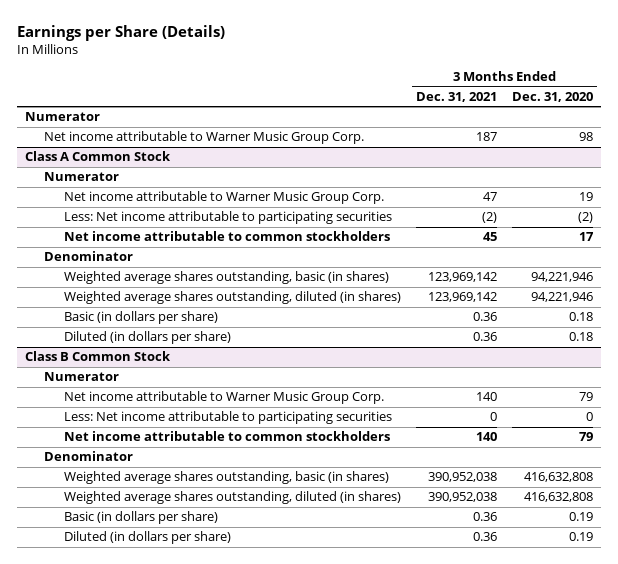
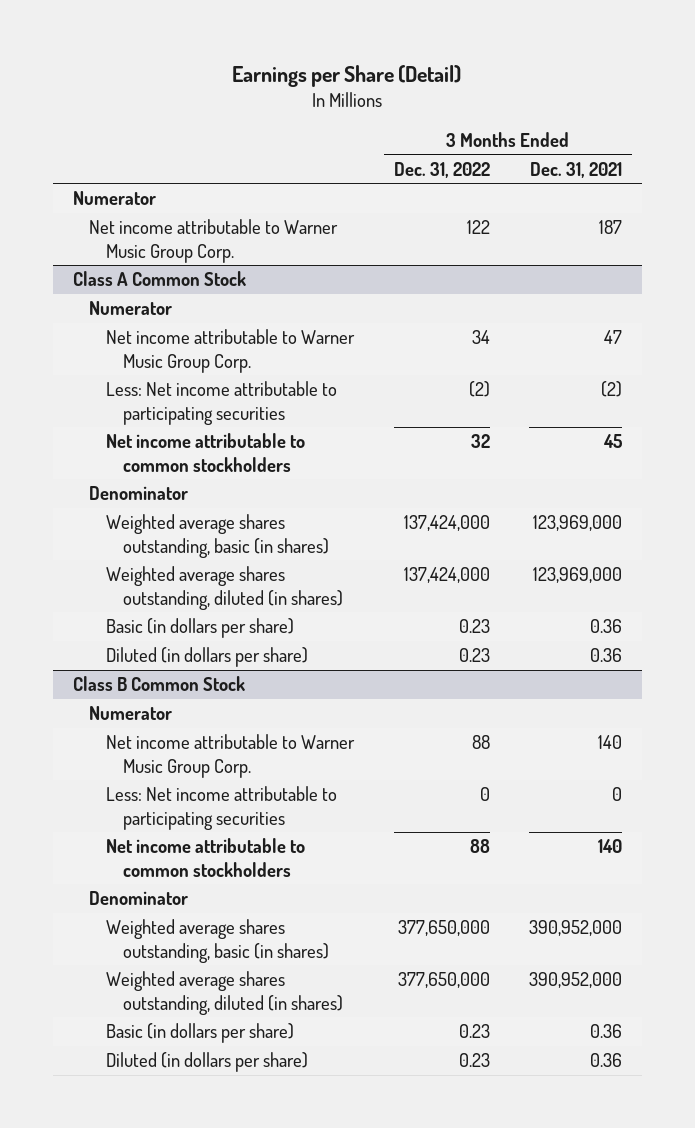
[17,24,226,41] Earnings per Share (Details) -> [232,64,462,87] Earnings per Share (Detail)
[512,91,594,102] Dec. 31, 2020 -> none
none -> [393,161,490,178] Dec. 31, 2022
[427,272,497,283] 123,969,142 -> [533,515,623,532] 123,969,000
[427,292,497,303] 123,969,142 -> [533,567,623,584] 123,969,000
[427,472,497,483] 390,952,038 -> [529,920,623,937] 390,952,000
[427,492,497,503] 390,952,038 -> [529,972,623,989] 390,952,000

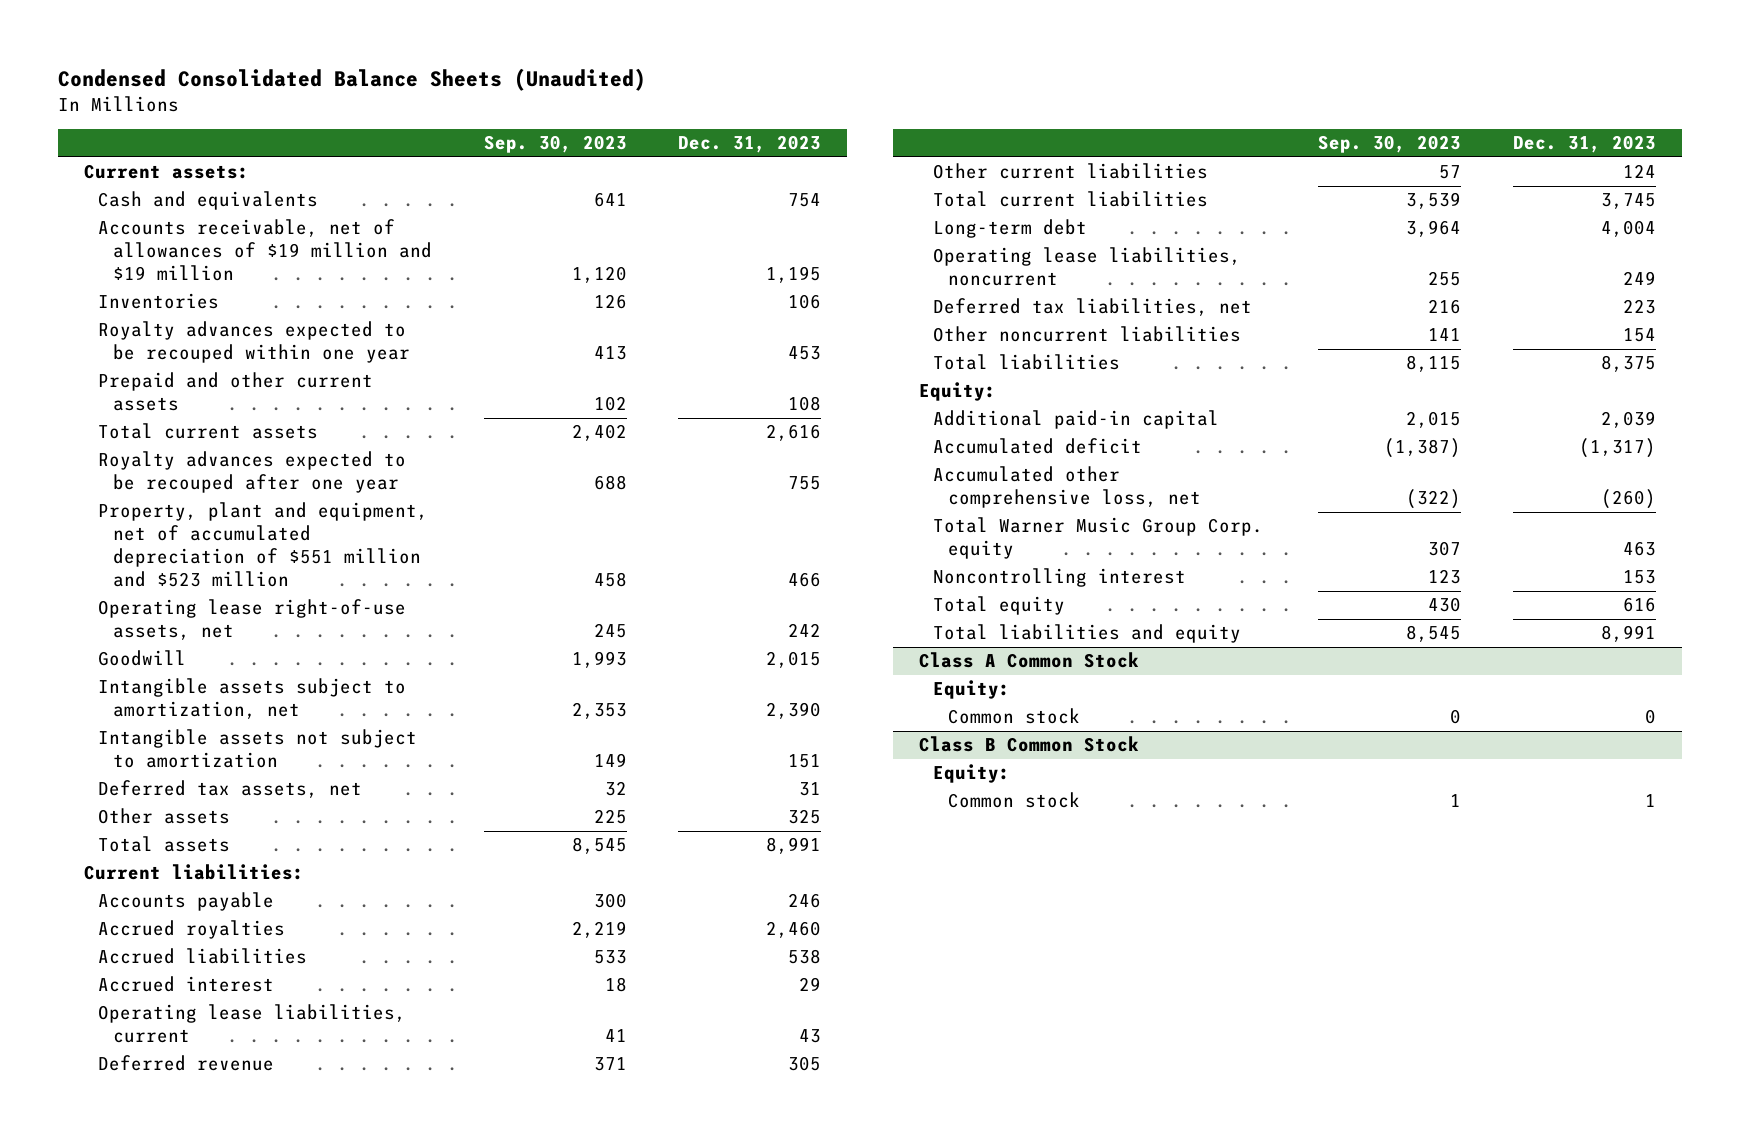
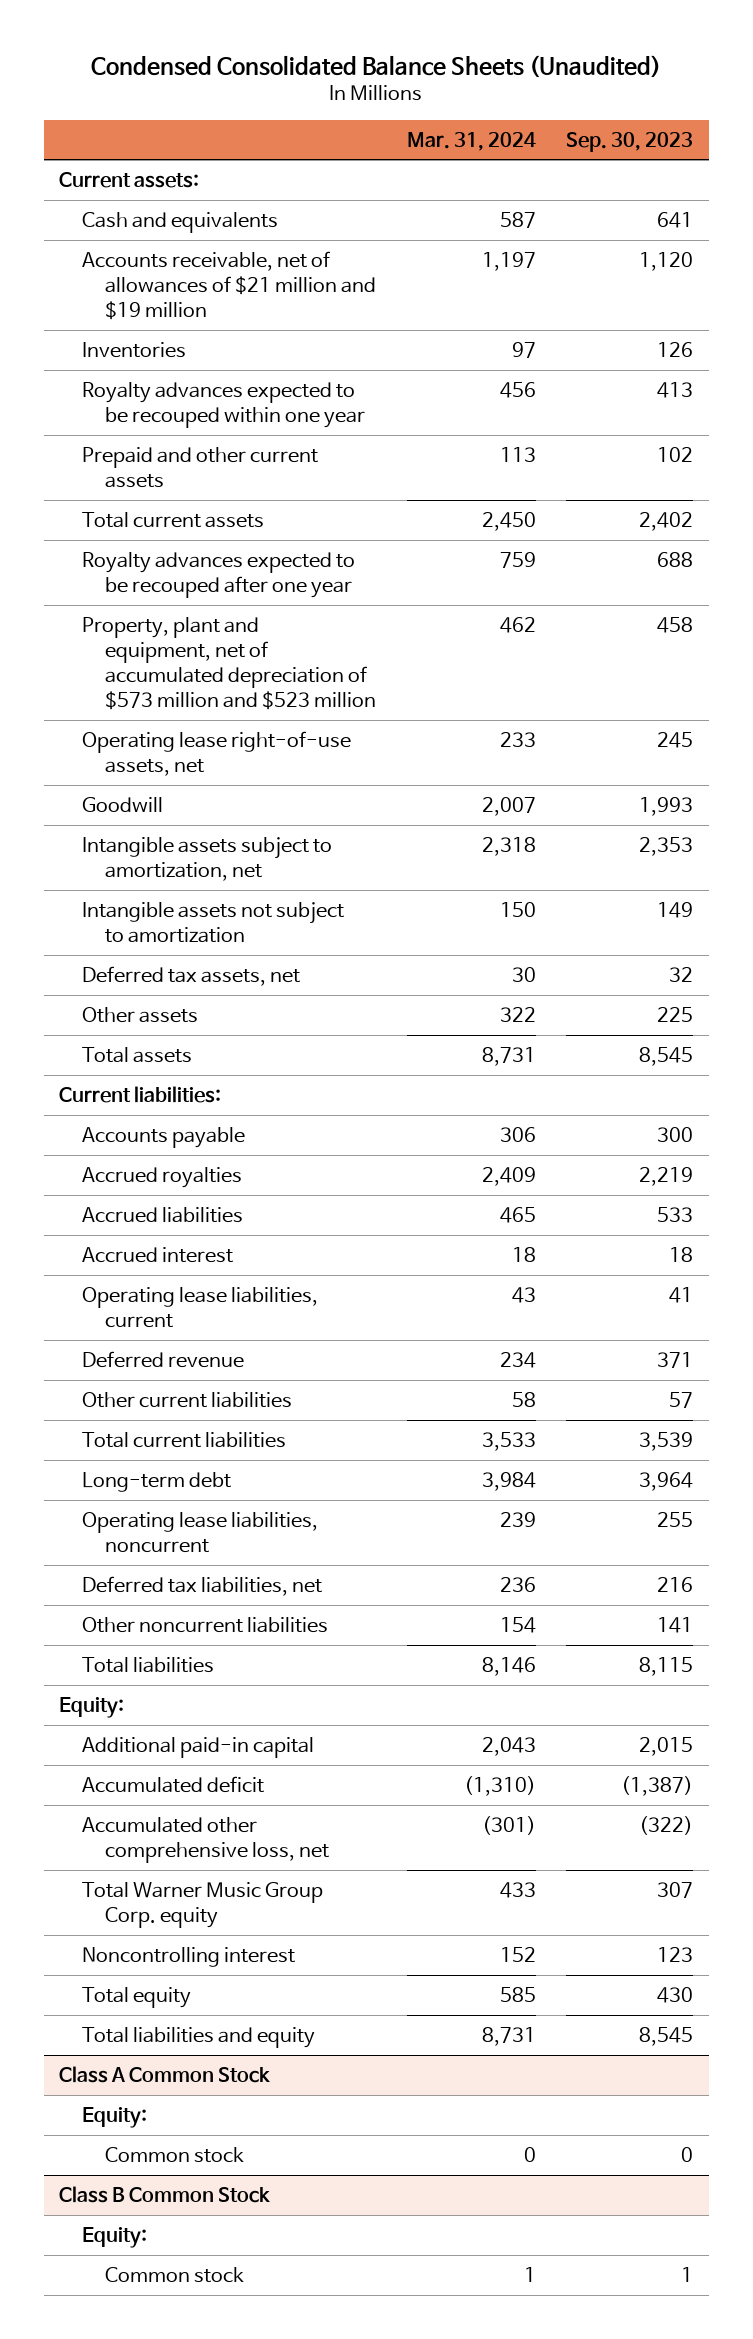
[678,135,822,154] Dec. 31, 2023 -> none
none -> [406,131,536,151] Mar. 31, 2024
[98,219,432,282] Accounts receivable, net of allowances of $19 million and $19 million -> [82,250,377,321] Accounts receivable, net of allowances of $21 million and $19 million
[98,502,429,588] Property, plant and equipment, net of accumulated depreciation of $551 million and $523 million -> [82,616,377,711] Property, plant and equipment, net of accumulated depreciation of $573 million and $523 million

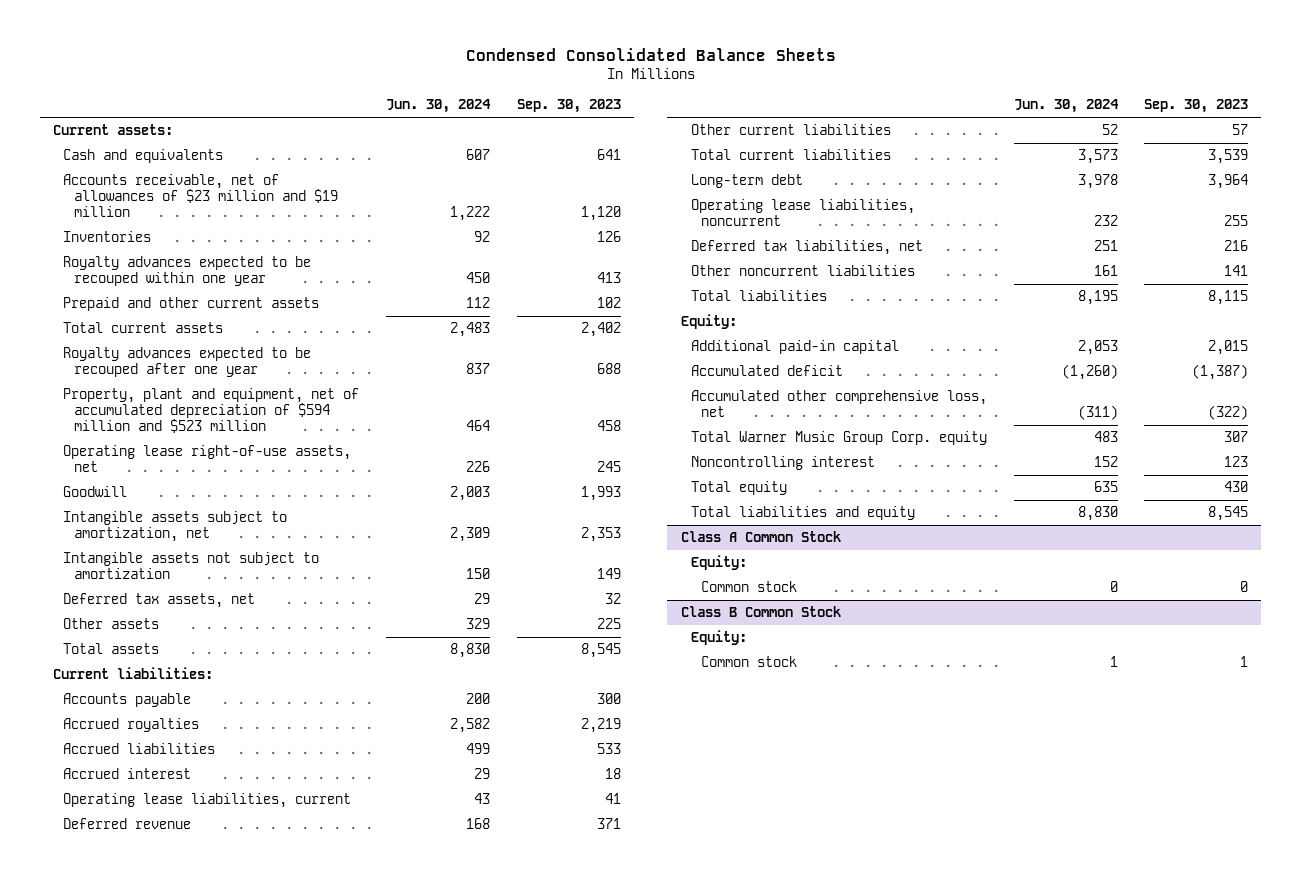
[91,55,662,79] Condensed Consolidated Balance Sheets (Unaudited) -> [465,47,836,61] Condensed Consolidated Balance Sheets
[406,131,536,151] Mar. 31, 2024 -> none
none -> [385,99,491,114] Jun. 30, 2024
[82,250,377,321] Accounts receivable, net of allowances of $21 million and $19 million -> [63,174,338,218] Accounts receivable, net of allowances of $23 million and $19 million
[82,616,377,711] Property, plant and equipment, net of accumulated depreciation of $573 million and $523 million -> [63,388,360,434] Property, plant and equipment, net of accumulated depreciation of $594 million and $523 million

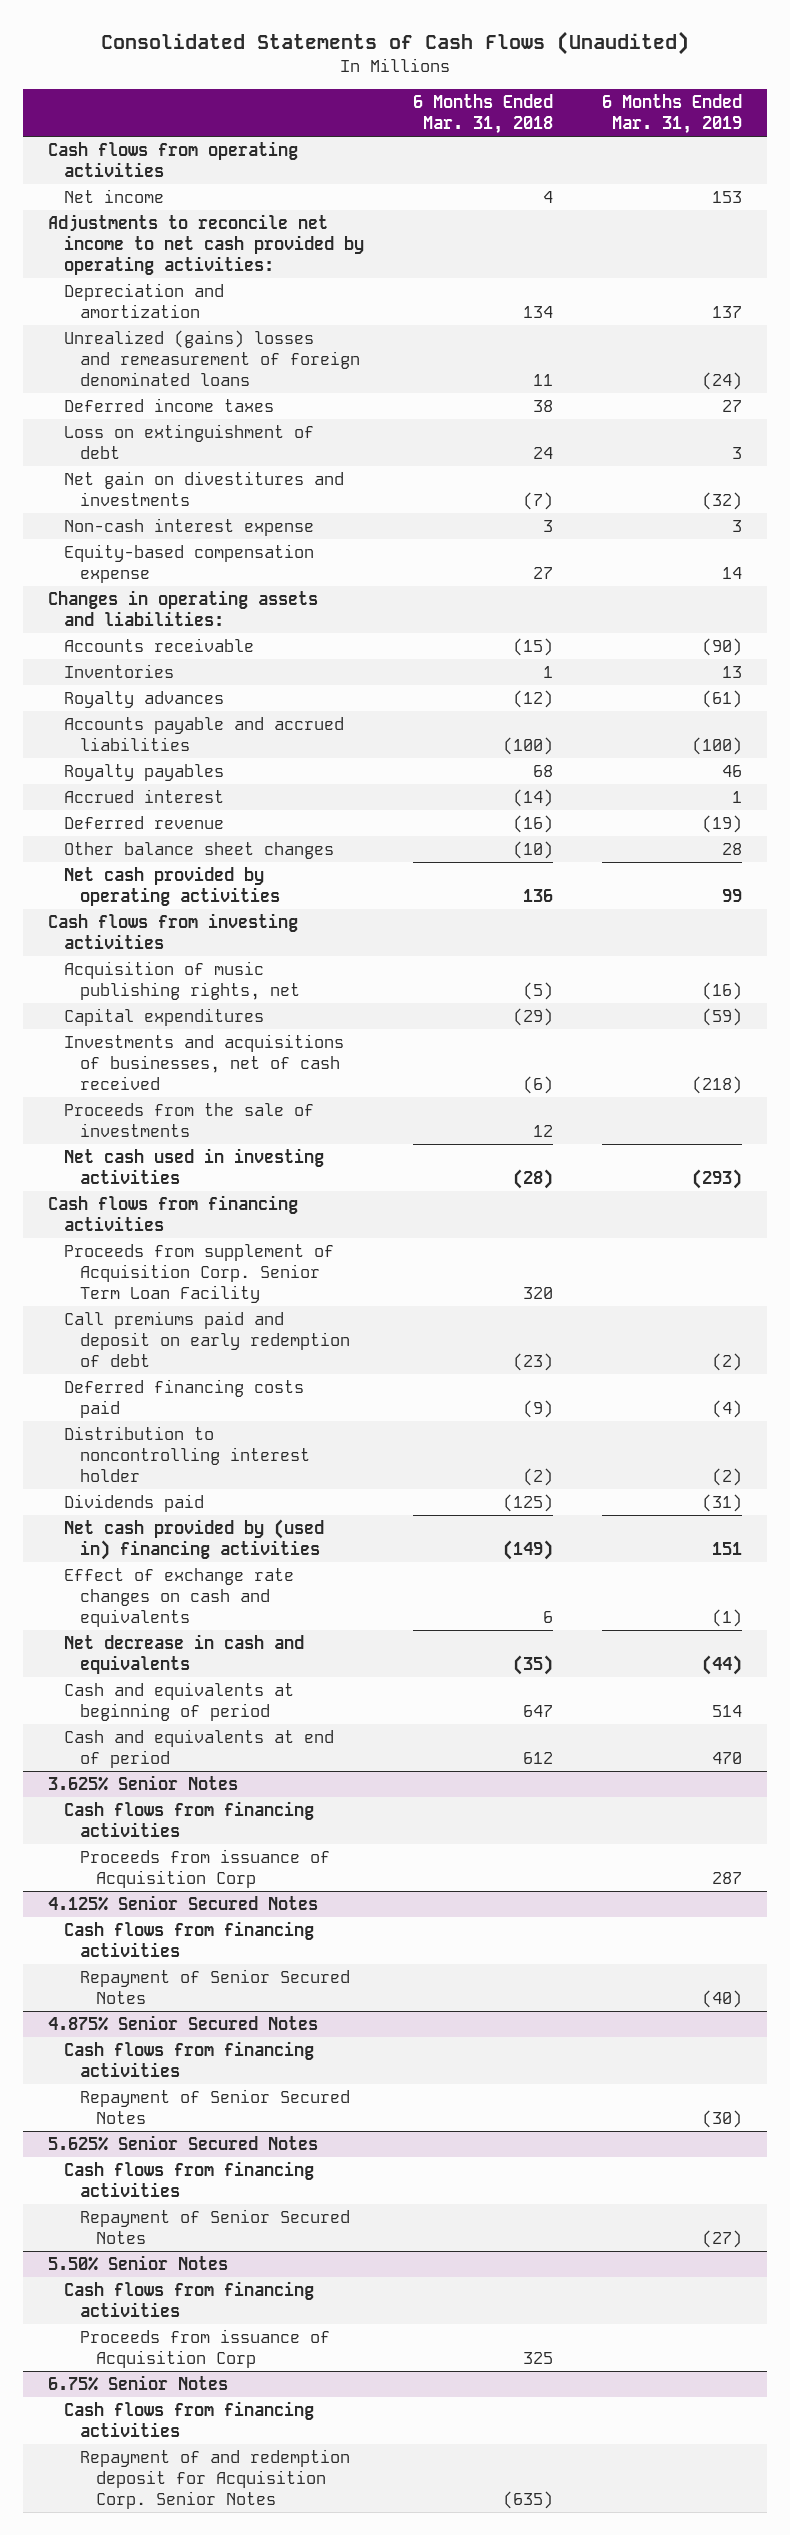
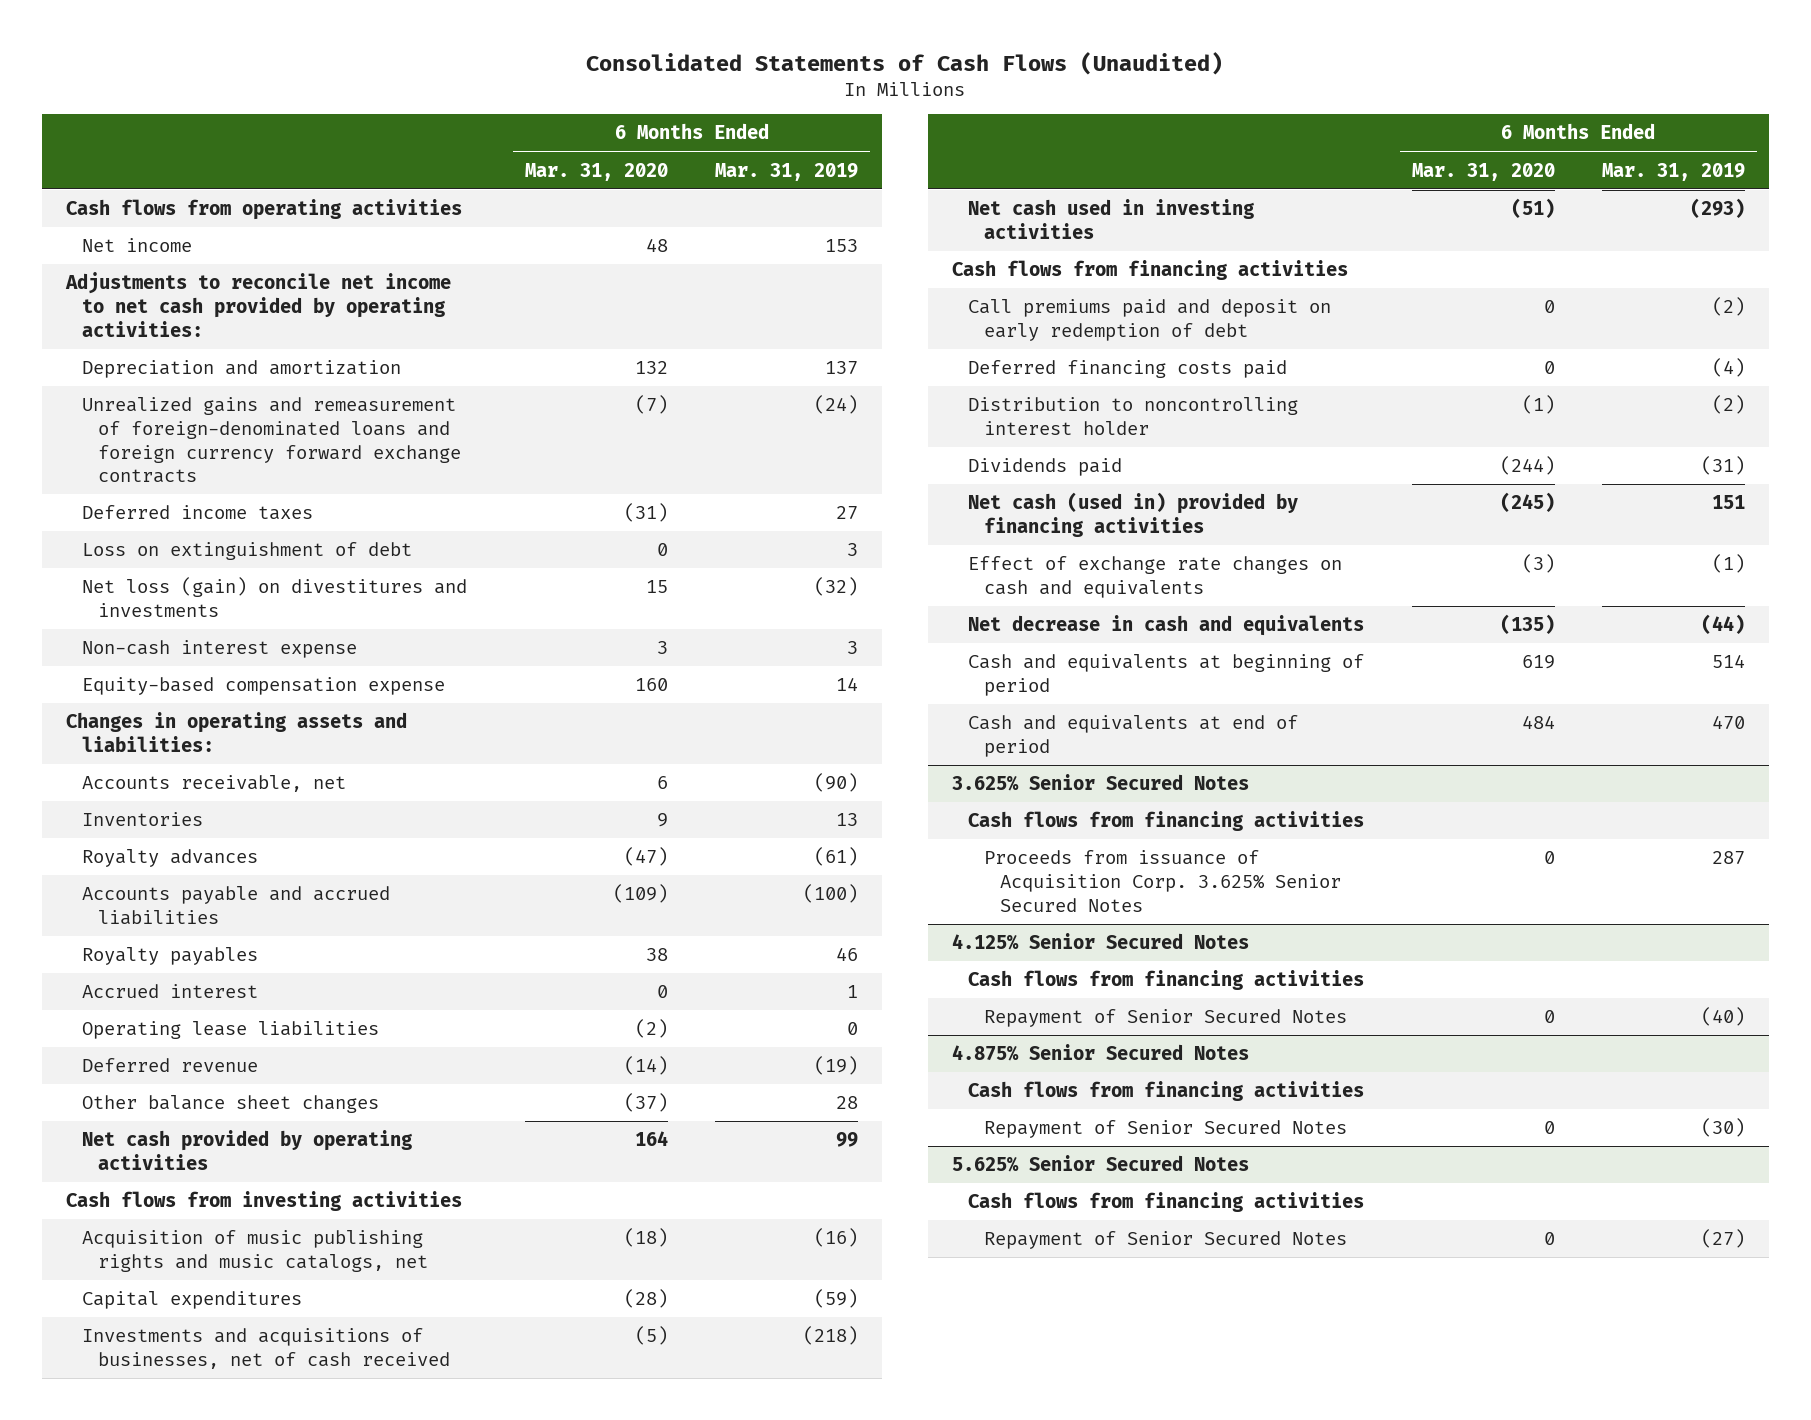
[412,93,553,135] 6 Months Ended Mar. 31, 2018 -> none
none -> [525,162,669,181] Mar. 31, 2020
[63,329,360,387] Unrealized (gains) losses and remeasurement of foreign denominated loans -> [81,397,461,484] Unrealized gains and remeasurement of foreign-denominated loans and foreign currency forward exchange contracts
[63,470,344,507] Net gain on divestitures and investments -> [81,577,467,617] Net loss (gain) on divestitures and investments
[63,637,254,652] Accounts receivable -> [81,775,346,793] Accounts receivable, net
none -> [81,1021,379,1040] Operating lease liabilities
[63,960,300,1001] Acquisition of music publishing rights, net -> [81,1230,428,1272] Acquisition of music publishing rights and music catalogs, net
[63,1102,314,1138] Proceeds from the sale of investments -> none
[63,1243,334,1304] Proceeds from supplement of Acquisition Corp. Senior Term Loan Facility -> none
[63,1518,324,1561] Net cash provided by (used in) financing activities -> [968,492,1299,537] Net cash (used in) provided by financing activities
[47,1774,238,1791] 3.625% Senior Notes -> [952,774,1250,792] 3.625% Senior Secured Notes
[79,1848,330,1889] Proceeds from issuance of Acquisition Corp -> [984,850,1342,912] Proceeds from issuance of Acquisition Corp. 3.625% Senior Secured Notes
[47,2254,228,2271] 5.50% Senior Notes -> none
[63,2280,314,2318] Cash flows from financing activities -> none
[79,2328,330,2369] Proceeds from issuance of Acquisition Corp -> none
[47,2374,228,2391] 6.75% Senior Notes -> none
[63,2400,314,2438] Cash flows from financing activities -> none
[79,2448,350,2510] Repayment of and redemption deposit for Acquisition Corp. Senior Notes -> none

